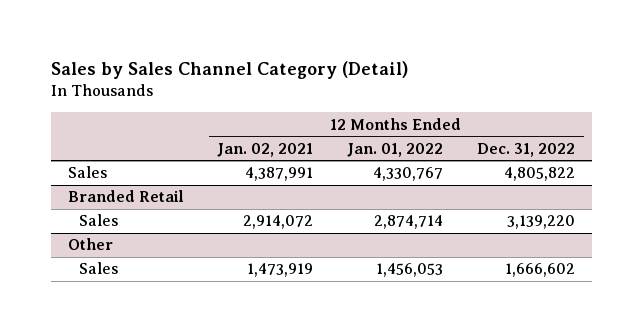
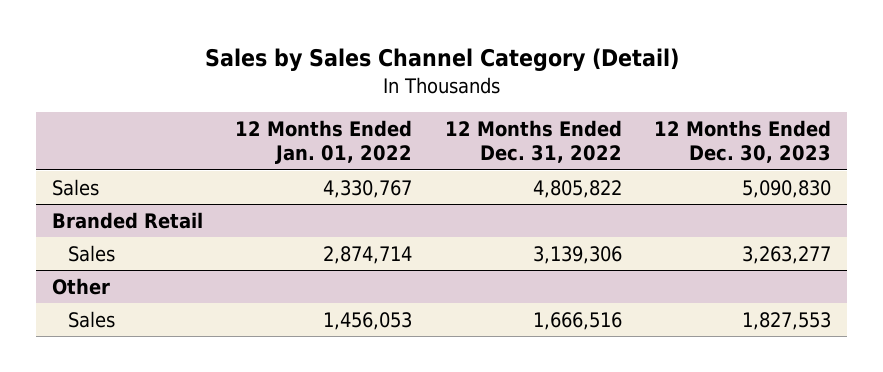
[217,142,314,157] Jan. 02, 2021 -> none
none -> [653,120,831,164] 12 Months Ended Dec. 30, 2023
[507,215,576,230] 3,139,220 -> [532,245,622,264] 3,139,306
[505,263,576,278] 1,666,602 -> [532,311,622,330] 1,666,516

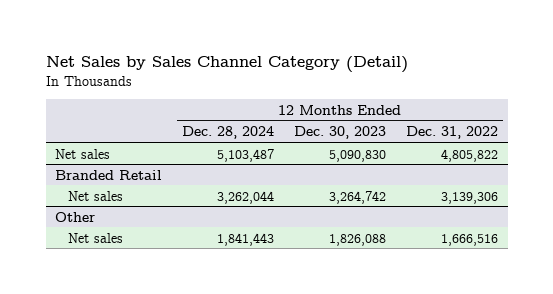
[204,48,679,72] Sales by Sales Channel Category (Detail) -> [45,55,408,73] Net Sales by Sales Channel Category (Detail)
[235,120,413,165] 12 Months Ended Jan. 01, 2022 -> none
none -> [182,126,275,140] Dec. 28, 2024
[52,178,100,196] Sales -> [55,148,111,159] Net sales
[68,244,116,262] Sales -> [67,190,123,201] Net sales
[741,245,831,264] 3,263,277 -> [328,190,386,204] 3,264,742
[68,310,116,328] Sales -> [67,232,123,243] Net sales
[741,311,831,330] 1,827,553 -> [328,233,386,246] 1,826,088

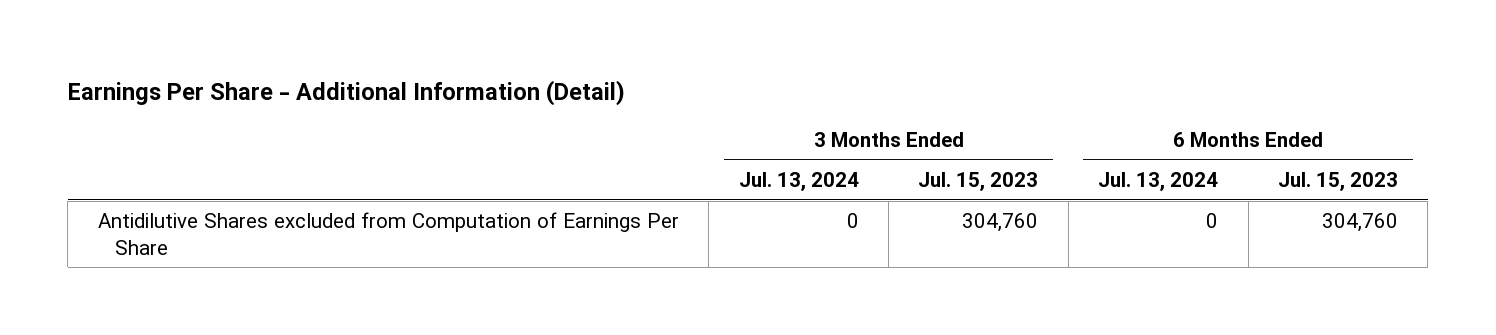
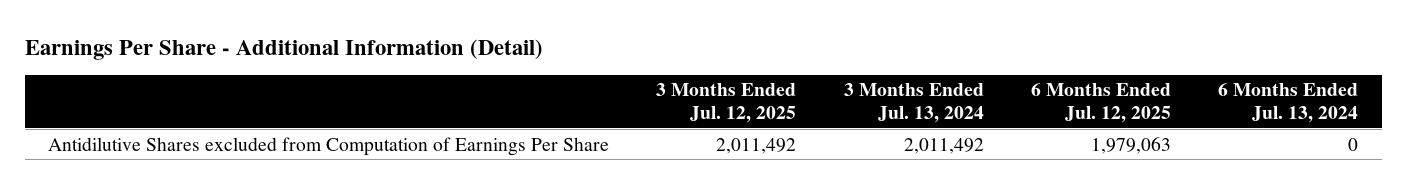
[918,172,1039,192] Jul. 15, 2023 -> none
[1277,172,1398,192] Jul. 15, 2023 -> none
none -> [656,83,797,124] 3 Months Ended Jul. 12, 2025
none -> [1031,83,1172,124] 6 Months Ended Jul. 12, 2025
[846,213,859,229] 0 -> [903,137,984,154] 2,011,492

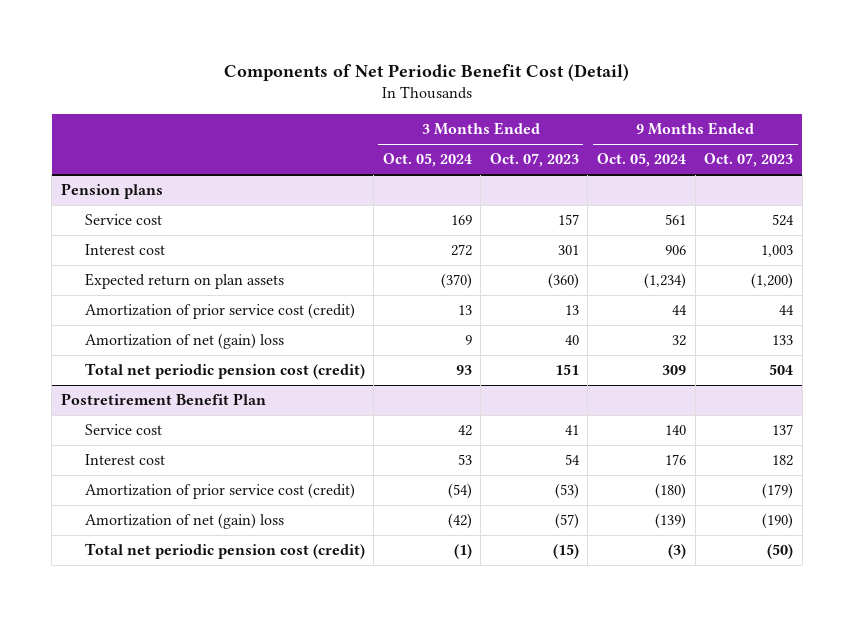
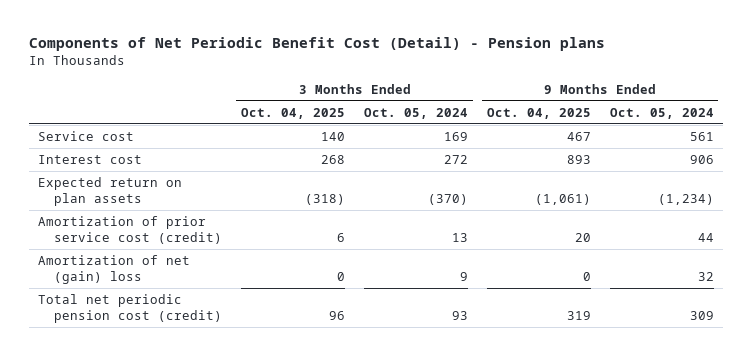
[224,63,630,81] Components of Net Periodic Benefit Cost (Detail) -> [28,37,605,52] Components of Net Periodic Benefit Cost (Detail) - Pension plans
[489,153,579,168] Oct. 07, 2023 -> none
[704,153,794,168] Oct. 07, 2023 -> none
none -> [241,107,346,119] Oct. 04, 2025
none -> [486,107,591,119] Oct. 04, 2025
[61,183,164,200] Pension plans -> none
[61,393,267,406] Postretirement Benefit Plan -> none
[84,424,162,436] Service cost -> none
[84,454,165,466] Interest cost -> none
[84,483,355,500] Amortization of prior service cost (credit) -> none
[84,513,284,530] Amortization of net (gain) loss -> none
[84,543,365,560] Total net periodic pension cost (credit) -> none

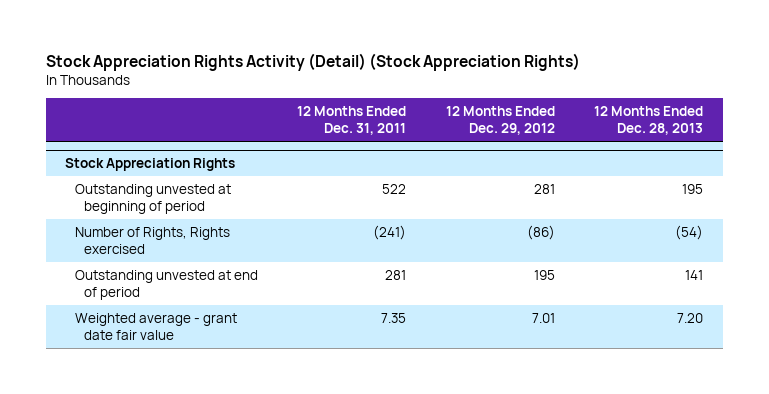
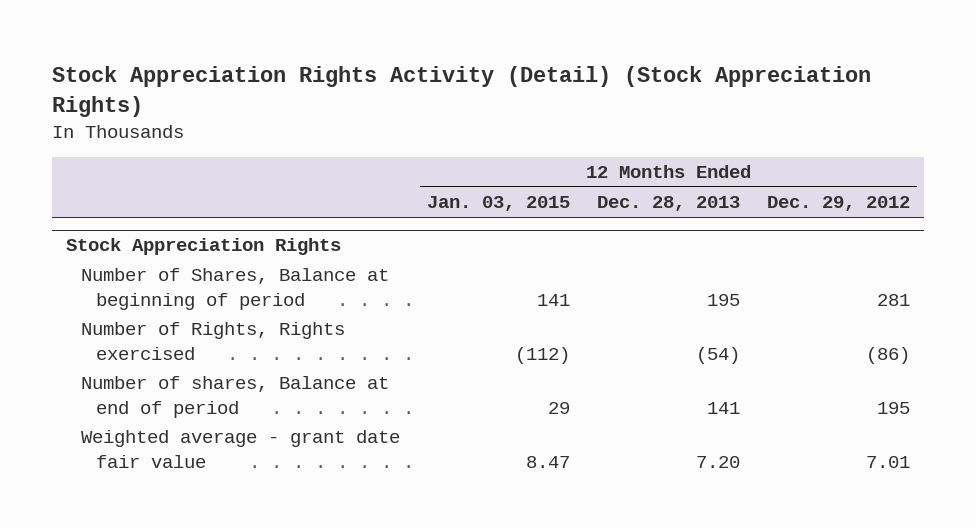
[297,106,407,136] 12 Months Ended Dec. 31, 2011 -> none
none -> [427,196,571,212] Jan. 03, 2015
[74,183,231,214] Outstanding unvested at beginning of period -> [81,268,390,310] Number of Shares, Balance at beginning of period
[74,269,258,300] Outstanding unvested at end of period -> [81,376,390,418] Number of shares, Balance at end of period

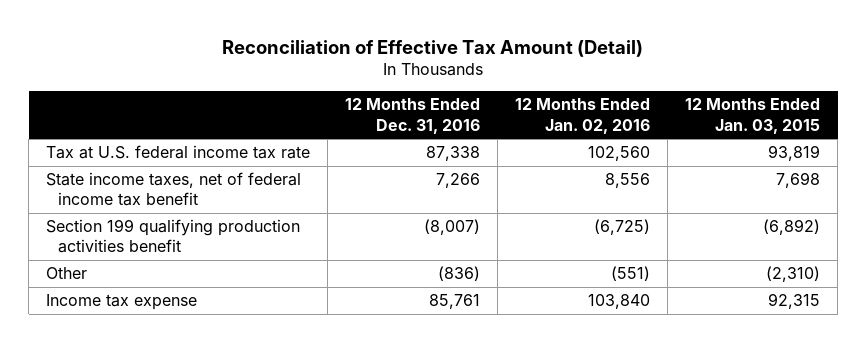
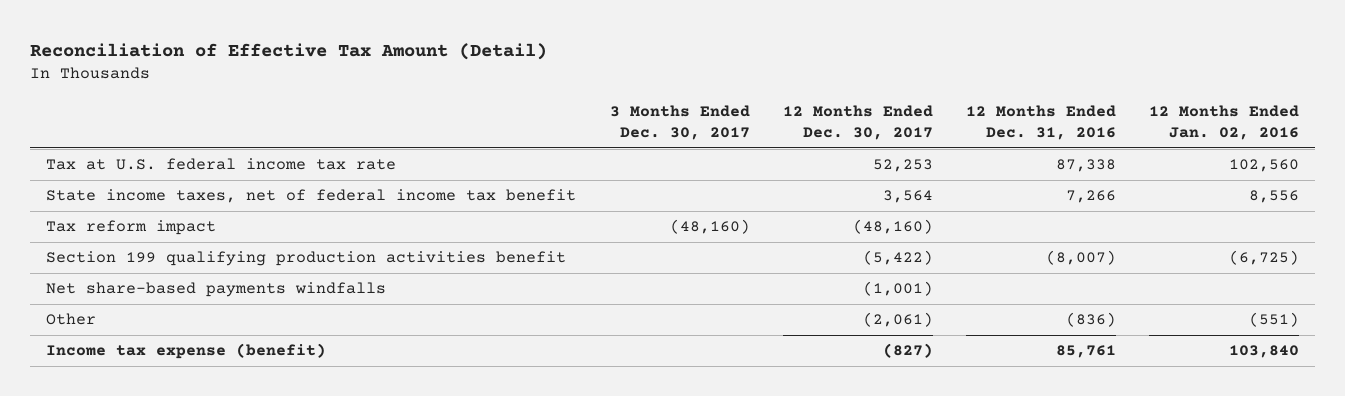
[685,98,821,134] 12 Months Ended Jan. 03, 2015 -> none
none -> [609,104,750,141] 3 Months Ended Dec. 30, 2017
none -> [782,104,933,141] 12 Months Ended Dec. 30, 2017
none -> [46,220,217,236] Tax reform impact
none -> [46,282,387,298] Net share-based payments windfalls
[46,294,198,311] Income tax expense -> [46,343,327,360] Income tax expense (benefit)

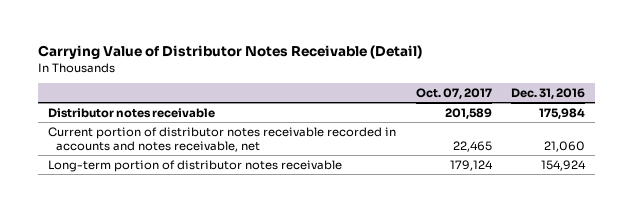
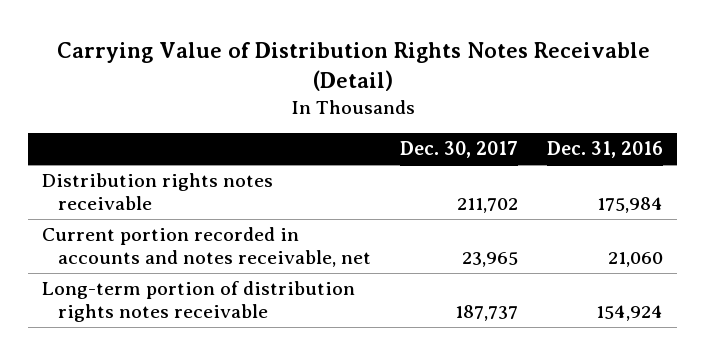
[38,45,423,60] Carrying Value of Distributor Notes Receivable (Detail) -> [56,41,650,91] Carrying Value of Distribution Rights Notes Receivable (Detail)
[415,88,492,100] Oct. 07, 2017 -> none
none -> [399,141,518,159] Dec. 30, 2017
[47,107,215,118] Distributor notes receivable -> [42,173,274,210] Distribution rights notes receivable
[47,126,396,153] Current portion of distributor notes receivable recorded in accounts and notes receivable, net -> [42,227,372,267] Current portion recorded in accounts and notes receivable, net
[47,159,342,172] Long-term portion of distributor notes receivable -> [42,281,356,322] Long-term portion of distribution rights notes receivable

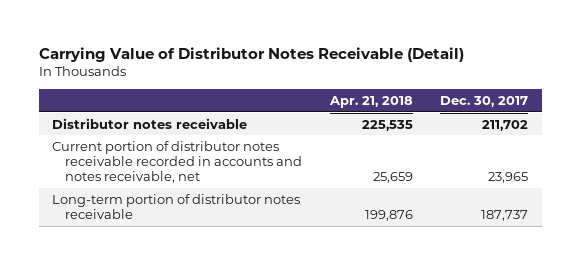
[56,41,650,91] Carrying Value of Distribution Rights Notes Receivable (Detail) -> [38,46,464,62] Carrying Value of Distributor Notes Receivable (Detail)
[546,141,663,159] Dec. 31, 2016 -> none
none -> [328,95,413,108] Apr. 21, 2018
[42,173,274,210] Distribution rights notes receivable -> [52,117,248,129] Distributor notes receivable
[42,227,372,267] Current portion recorded in accounts and notes receivable, net -> [52,140,303,184] Current portion of distributor notes receivable recorded in accounts and notes receivable, net
[42,281,356,322] Long-term portion of distribution rights notes receivable -> [52,193,301,219] Long-term portion of distributor notes receivable

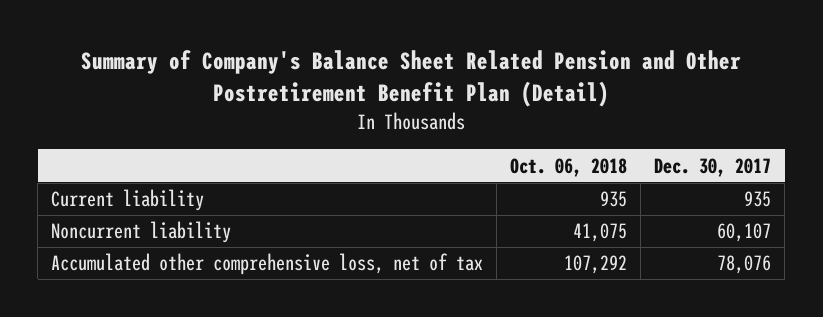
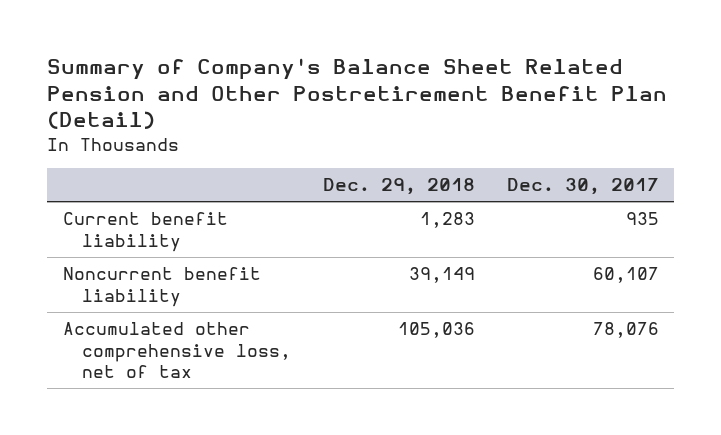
[510,157,628,177] Oct. 06, 2018 -> none
none -> [322,178,475,196] Dec. 29, 2018
[51,189,205,212] Current liability -> [62,212,228,252] Current benefit liability
[51,221,232,244] Noncurrent liability -> [62,267,261,307] Noncurrent benefit liability

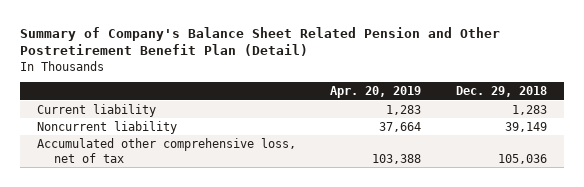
[506,178,659,196] Dec. 30, 2017 -> none
none -> [330,86,422,99] Apr. 20, 2019
[62,212,228,252] Current benefit liability -> [37,103,157,117] Current liability
[62,267,261,307] Noncurrent benefit liability -> [37,120,178,134] Noncurrent liability

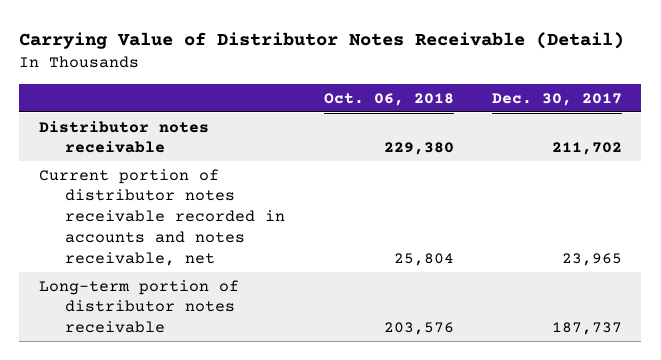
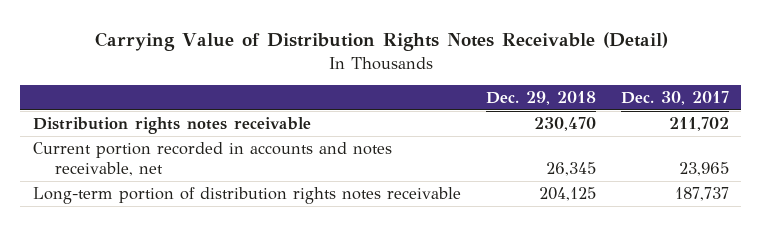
[19,32,625,50] Carrying Value of Distributor Notes Receivable (Detail) -> [94,32,668,52] Carrying Value of Distribution Rights Notes Receivable (Detail)
[323,92,454,106] Oct. 06, 2018 -> none
none -> [485,91,596,106] Dec. 29, 2018
[38,120,209,154] Distributor notes receivable -> [32,117,311,135] Distribution rights notes receivable
[38,168,286,266] Current portion of distributor notes receivable recorded in accounts and notes receivable, net -> [32,142,392,177] Current portion recorded in accounts and notes receivable, net
[38,279,239,334] Long-term portion of distributor notes receivable -> [32,187,461,205] Long-term portion of distribution rights notes receivable

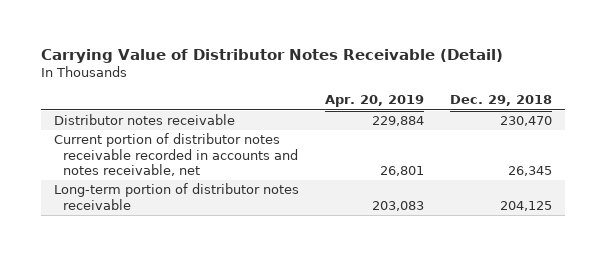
[94,32,668,52] Carrying Value of Distribution Rights Notes Receivable (Detail) -> [40,49,503,64] Carrying Value of Distributor Notes Receivable (Detail)
[620,91,729,106] Dec. 30, 2017 -> none
none -> [325,95,425,108] Apr. 20, 2019
[32,117,311,135] Distribution rights notes receivable -> [53,114,235,126] Distributor notes receivable
[32,142,392,177] Current portion recorded in accounts and notes receivable, net -> [53,133,299,176] Current portion of distributor notes receivable recorded in accounts and notes receivable, net
[32,187,461,205] Long-term portion of distribution rights notes receivable -> [53,183,299,210] Long-term portion of distributor notes receivable

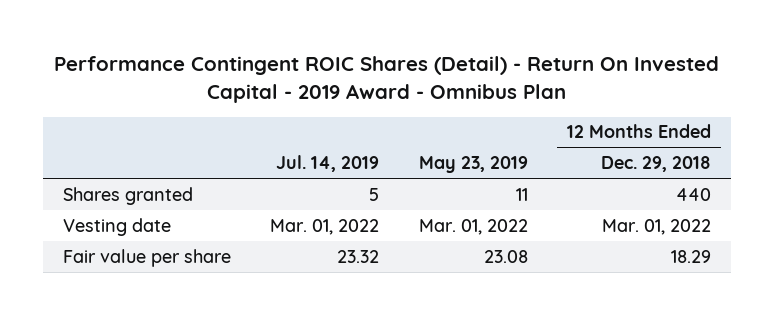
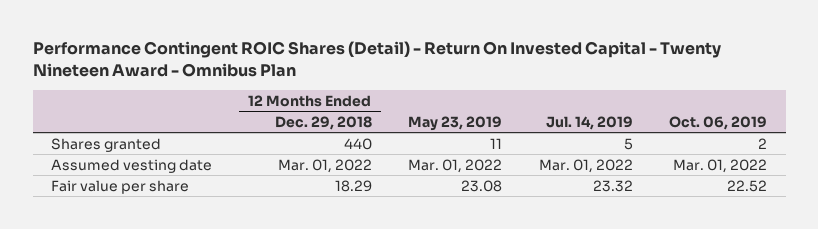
[53,55,719,103] Performance Contingent ROIC Shares (Detail) - Return On Invested Capital - 2019 Award - Omnibus Plan -> [32,41,721,78] Performance Contingent ROIC Shares (Detail) - Return On Invested Capital - Twenty Nineteen Award - Omnibus Plan
none -> [669,115,768,130] Oct. 06, 2019
[62,217,171,236] Vesting date -> [50,158,212,173] Assumed vesting date

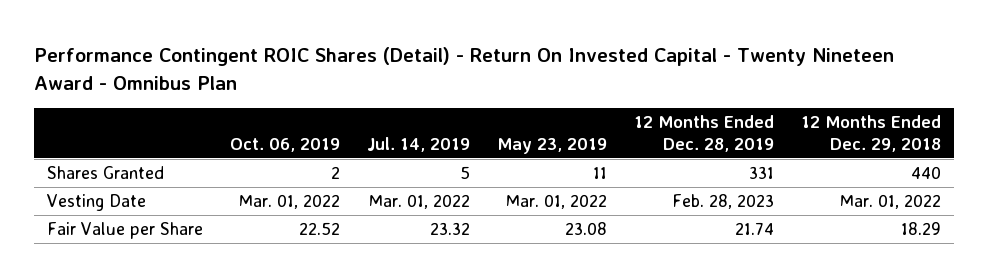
none -> [633,114,774,153] 12 Months Ended Dec. 28, 2019
[50,137,161,152] Shares granted -> [47,166,165,180] Shares Granted
[50,158,212,173] Assumed vesting date -> [47,194,147,212] Vesting Date
[50,179,189,194] Fair value per share -> [47,222,204,240] Fair Value per Share

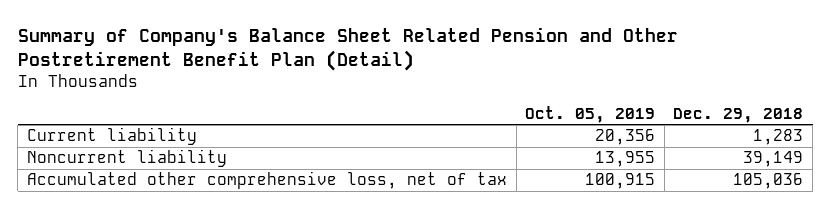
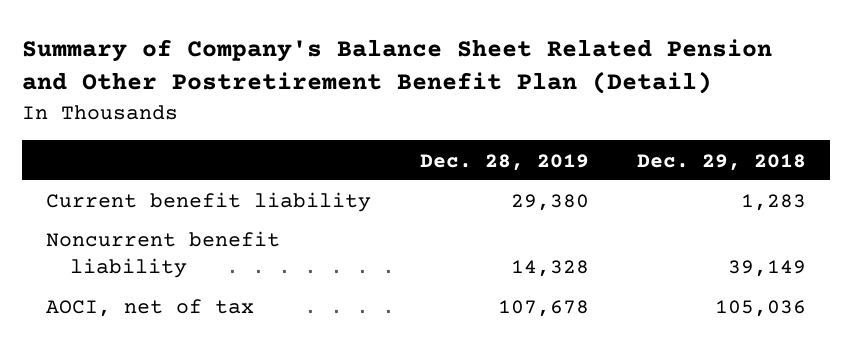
[525,105,656,123] Oct. 05, 2019 -> none
none -> [419,153,589,171] Dec. 28, 2019
[27,127,198,146] Current liability -> [46,192,372,213] Current benefit liability
[27,149,228,168] Noncurrent liability -> [46,231,281,279] Noncurrent benefit liability
[27,171,508,190] Accumulated other comprehensive loss, net of tax -> [46,299,255,318] AOCI, net of tax

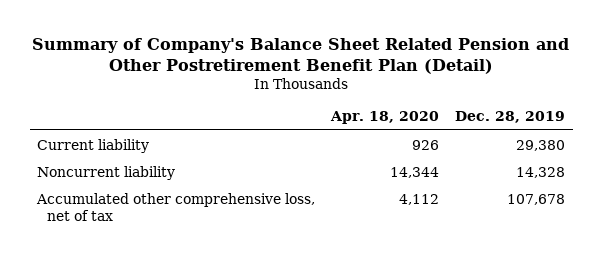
[637,153,807,171] Dec. 29, 2018 -> none
none -> [330,110,440,124] Apr. 18, 2020
[46,192,372,213] Current benefit liability -> [37,138,150,153] Current liability
[46,231,281,279] Noncurrent benefit liability -> [37,165,176,180] Noncurrent liability
[46,299,255,318] AOCI, net of tax -> [36,192,316,221] Accumulated other comprehensive loss, net of tax

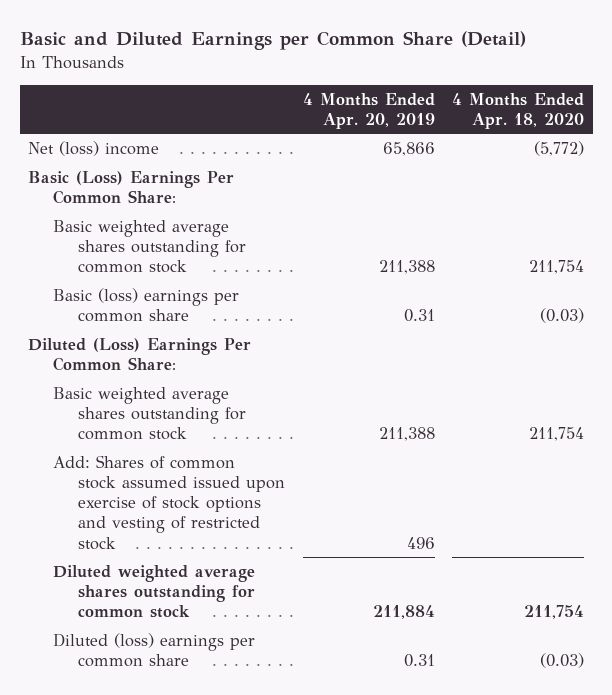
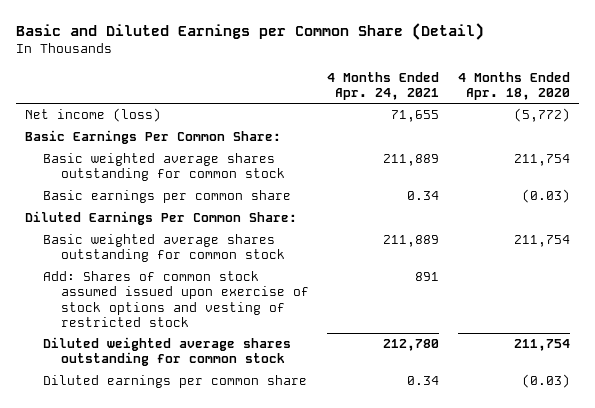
[302,92,435,129] 4 Months Ended Apr. 20, 2019 -> none
none -> [327,71,440,100] 4 Months Ended Apr. 24, 2021
[28,141,160,157] Net (loss) income -> [25,108,162,123] Net income (loss)
[28,171,235,205] Basic (Loss) Earnings Per Common Share: -> [25,130,282,145] Basic Earnings Per Common Share:
[53,288,240,323] Basic (loss) earnings per common share -> [42,190,291,204] Basic earnings per common share
[28,338,252,372] Diluted (Loss) Earnings Per Common Share: -> [25,211,298,226] Diluted Earnings Per Common Share:
[53,633,256,668] Diluted (loss) earnings per common share -> [42,375,307,389] Diluted earnings per common share

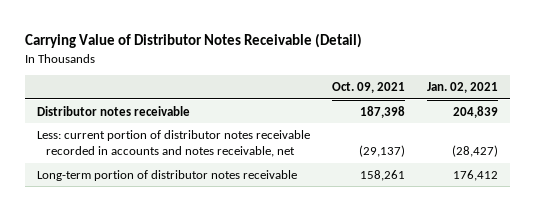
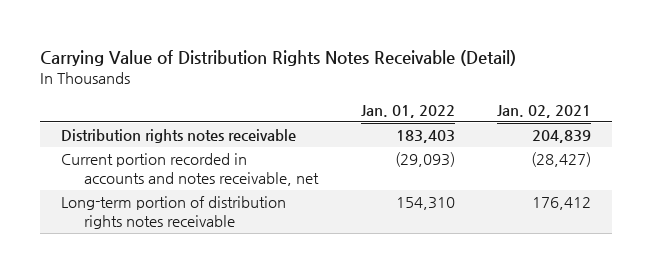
[25,33,363,49] Carrying Value of Distributor Notes Receivable (Detail) -> [39,49,516,66] Carrying Value of Distribution Rights Notes Receivable (Detail)
[331,82,405,94] Oct. 09, 2021 -> none
none -> [360,104,455,118] Jan. 01, 2022
[36,105,190,116] Distributor notes receivable -> [60,129,296,144] Distribution rights notes receivable
[36,129,310,158] Less: current portion of distributor notes receivable recorded in accounts and notes receivable, net -> [60,153,320,187] Current portion recorded in accounts and notes receivable, net
[36,169,297,181] Long-term portion of distributor notes receivable -> [60,196,286,230] Long-term portion of distribution rights notes receivable

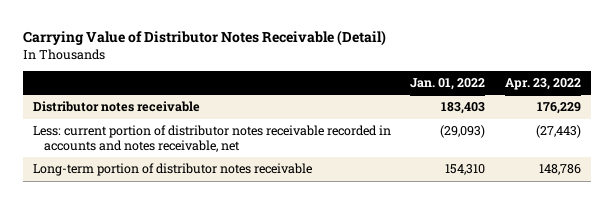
[39,49,516,66] Carrying Value of Distribution Rights Notes Receivable (Detail) -> [22,29,386,46] Carrying Value of Distributor Notes Receivable (Detail)
[496,104,591,118] Jan. 02, 2021 -> none
none -> [504,78,581,91] Apr. 23, 2022
[60,129,296,144] Distribution rights notes receivable -> [32,101,200,113] Distributor notes receivable
[60,153,320,187] Current portion recorded in accounts and notes receivable, net -> [32,125,391,152] Less: current portion of distributor notes receivable recorded in accounts and notes receivable, net
[60,196,286,230] Long-term portion of distribution rights notes receivable -> [32,163,312,177] Long-term portion of distributor notes receivable

